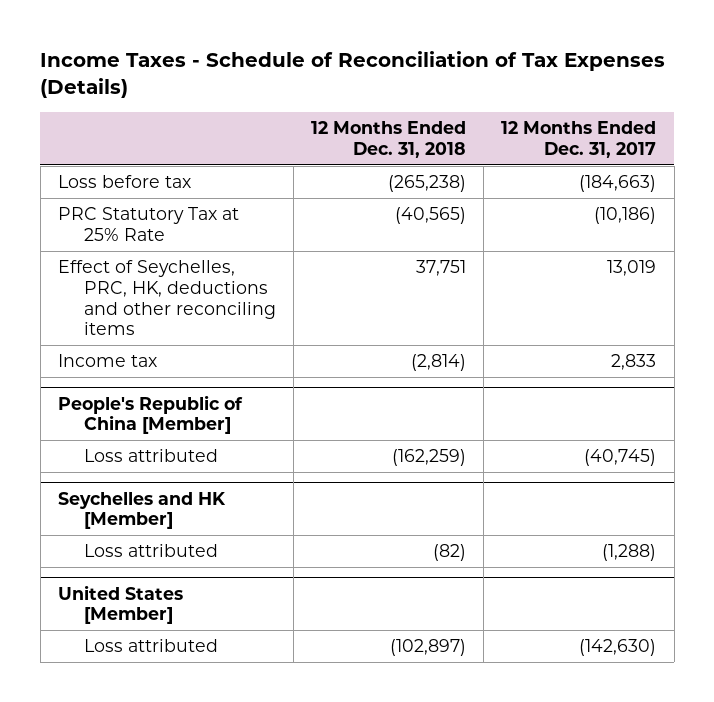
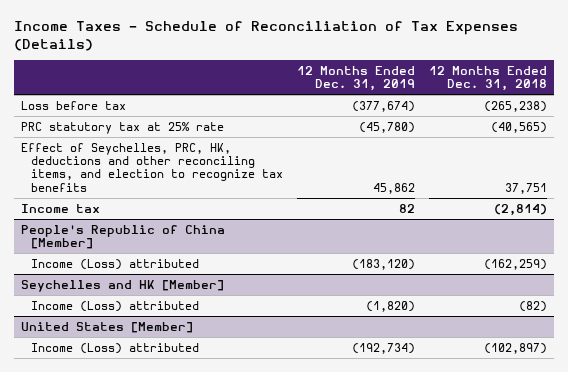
[501,120,657,158] 12 Months Ended Dec. 31, 2017 -> none
none -> [296,66,415,92] 12 Months Ended Dec. 31, 2019
[57,207,239,241] PRC Statutory Tax at 25% Rate -> [20,121,224,134] PRC statutory tax at 25% rate
[57,260,276,336] Effect of Seychelles, PRC, HK, deductions and other reconciling items -> [20,142,283,192] Effect of Seychelles, PRC, HK, deductions and other reconciling items, and election to recognize tax benefits
[83,449,218,463] Loss attributed -> [30,258,199,270] Income (Loss) attributed
[83,544,218,558] Loss attributed -> [30,300,199,312] Income (Loss) attributed
[83,639,218,653] Loss attributed -> [30,342,199,354] Income (Loss) attributed

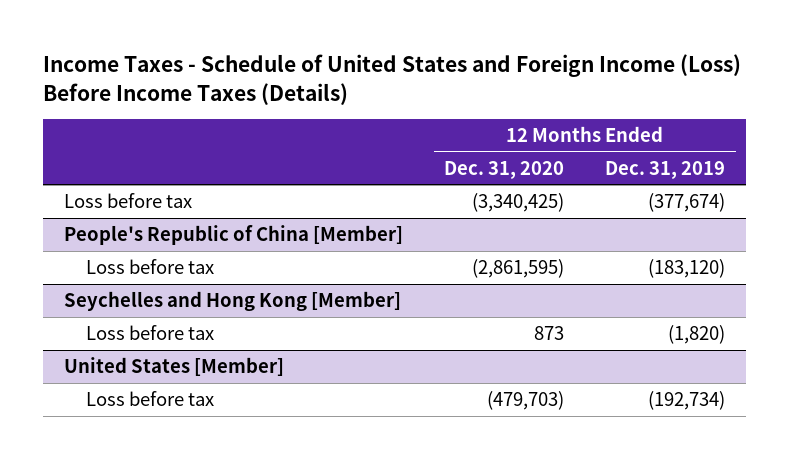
[13,21,518,51] Income Taxes - Schedule of Reconciliation of Tax Expenses (Details) -> [43,54,742,105] Income Taxes - Schedule of United States and Foreign Income (Loss) Before Income Taxes (Details)
[428,66,547,92] 12 Months Ended Dec. 31, 2018 -> none
none -> [444,160,565,179] Dec. 31, 2020
[20,121,224,134] PRC statutory tax at 25% rate -> none
[20,142,283,192] Effect of Seychelles, PRC, HK, deductions and other reconciling items, and election to recognize tax benefits -> none
[20,203,100,213] Income tax -> none
[30,258,199,270] Income (Loss) attributed -> [86,259,215,275] Loss before tax
[20,279,224,292] Seychelles and HK [Member] -> [64,291,402,312] Seychelles and Hong Kong [Member]
[30,300,199,312] Income (Loss) attributed -> [86,325,215,341] Loss before tax
[30,342,199,354] Income (Loss) attributed -> [86,391,215,407] Loss before tax

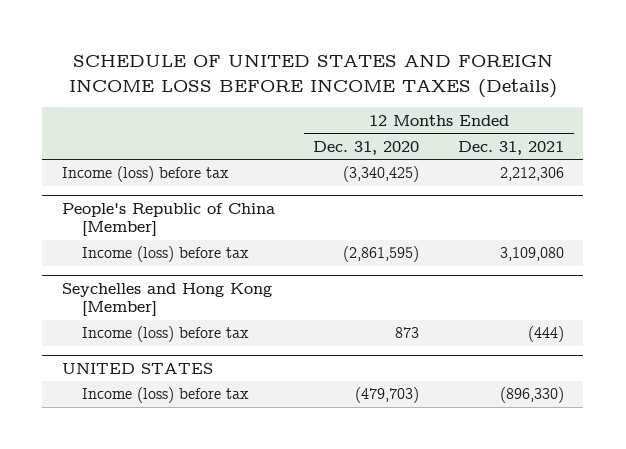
[43,54,742,105] Income Taxes - Schedule of United States and Foreign Income (Loss) Before Income Taxes (Details) -> [68,53,557,98] SCHEDULE OF UNITED STATES AND FOREIGN INCOME LOSS BEFORE INCOME TAXES (Details)
[605,160,726,179] Dec. 31, 2019 -> none
none -> [458,140,565,155] Dec. 31, 2021
[64,193,193,209] Loss before tax -> [61,166,229,183] Income (loss) before tax
[86,259,215,275] Loss before tax -> [81,246,249,263] Income (loss) before tax
[86,325,215,341] Loss before tax -> [81,326,249,343] Income (loss) before tax
[64,357,285,377] United States [Member] -> [61,362,213,374] UNITED STATES
[86,391,215,407] Loss before tax -> [81,387,249,404] Income (loss) before tax

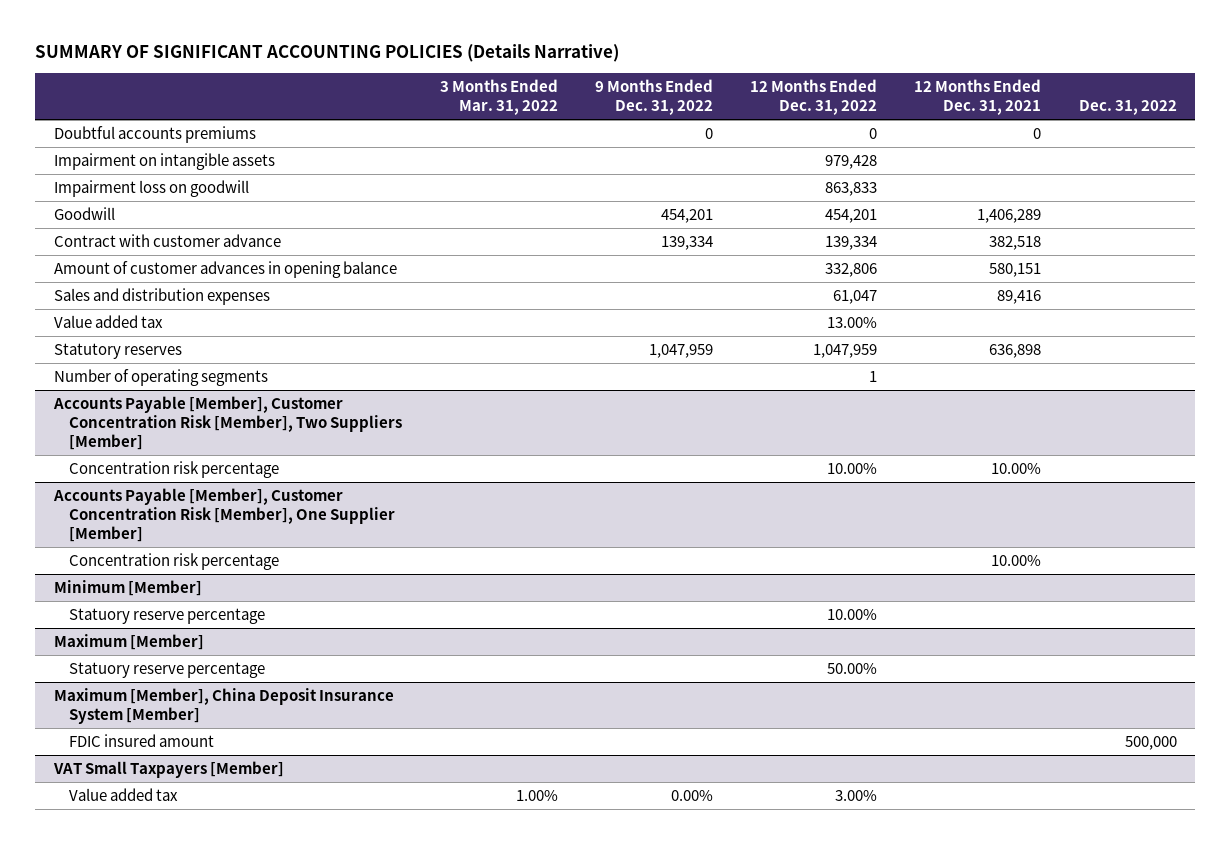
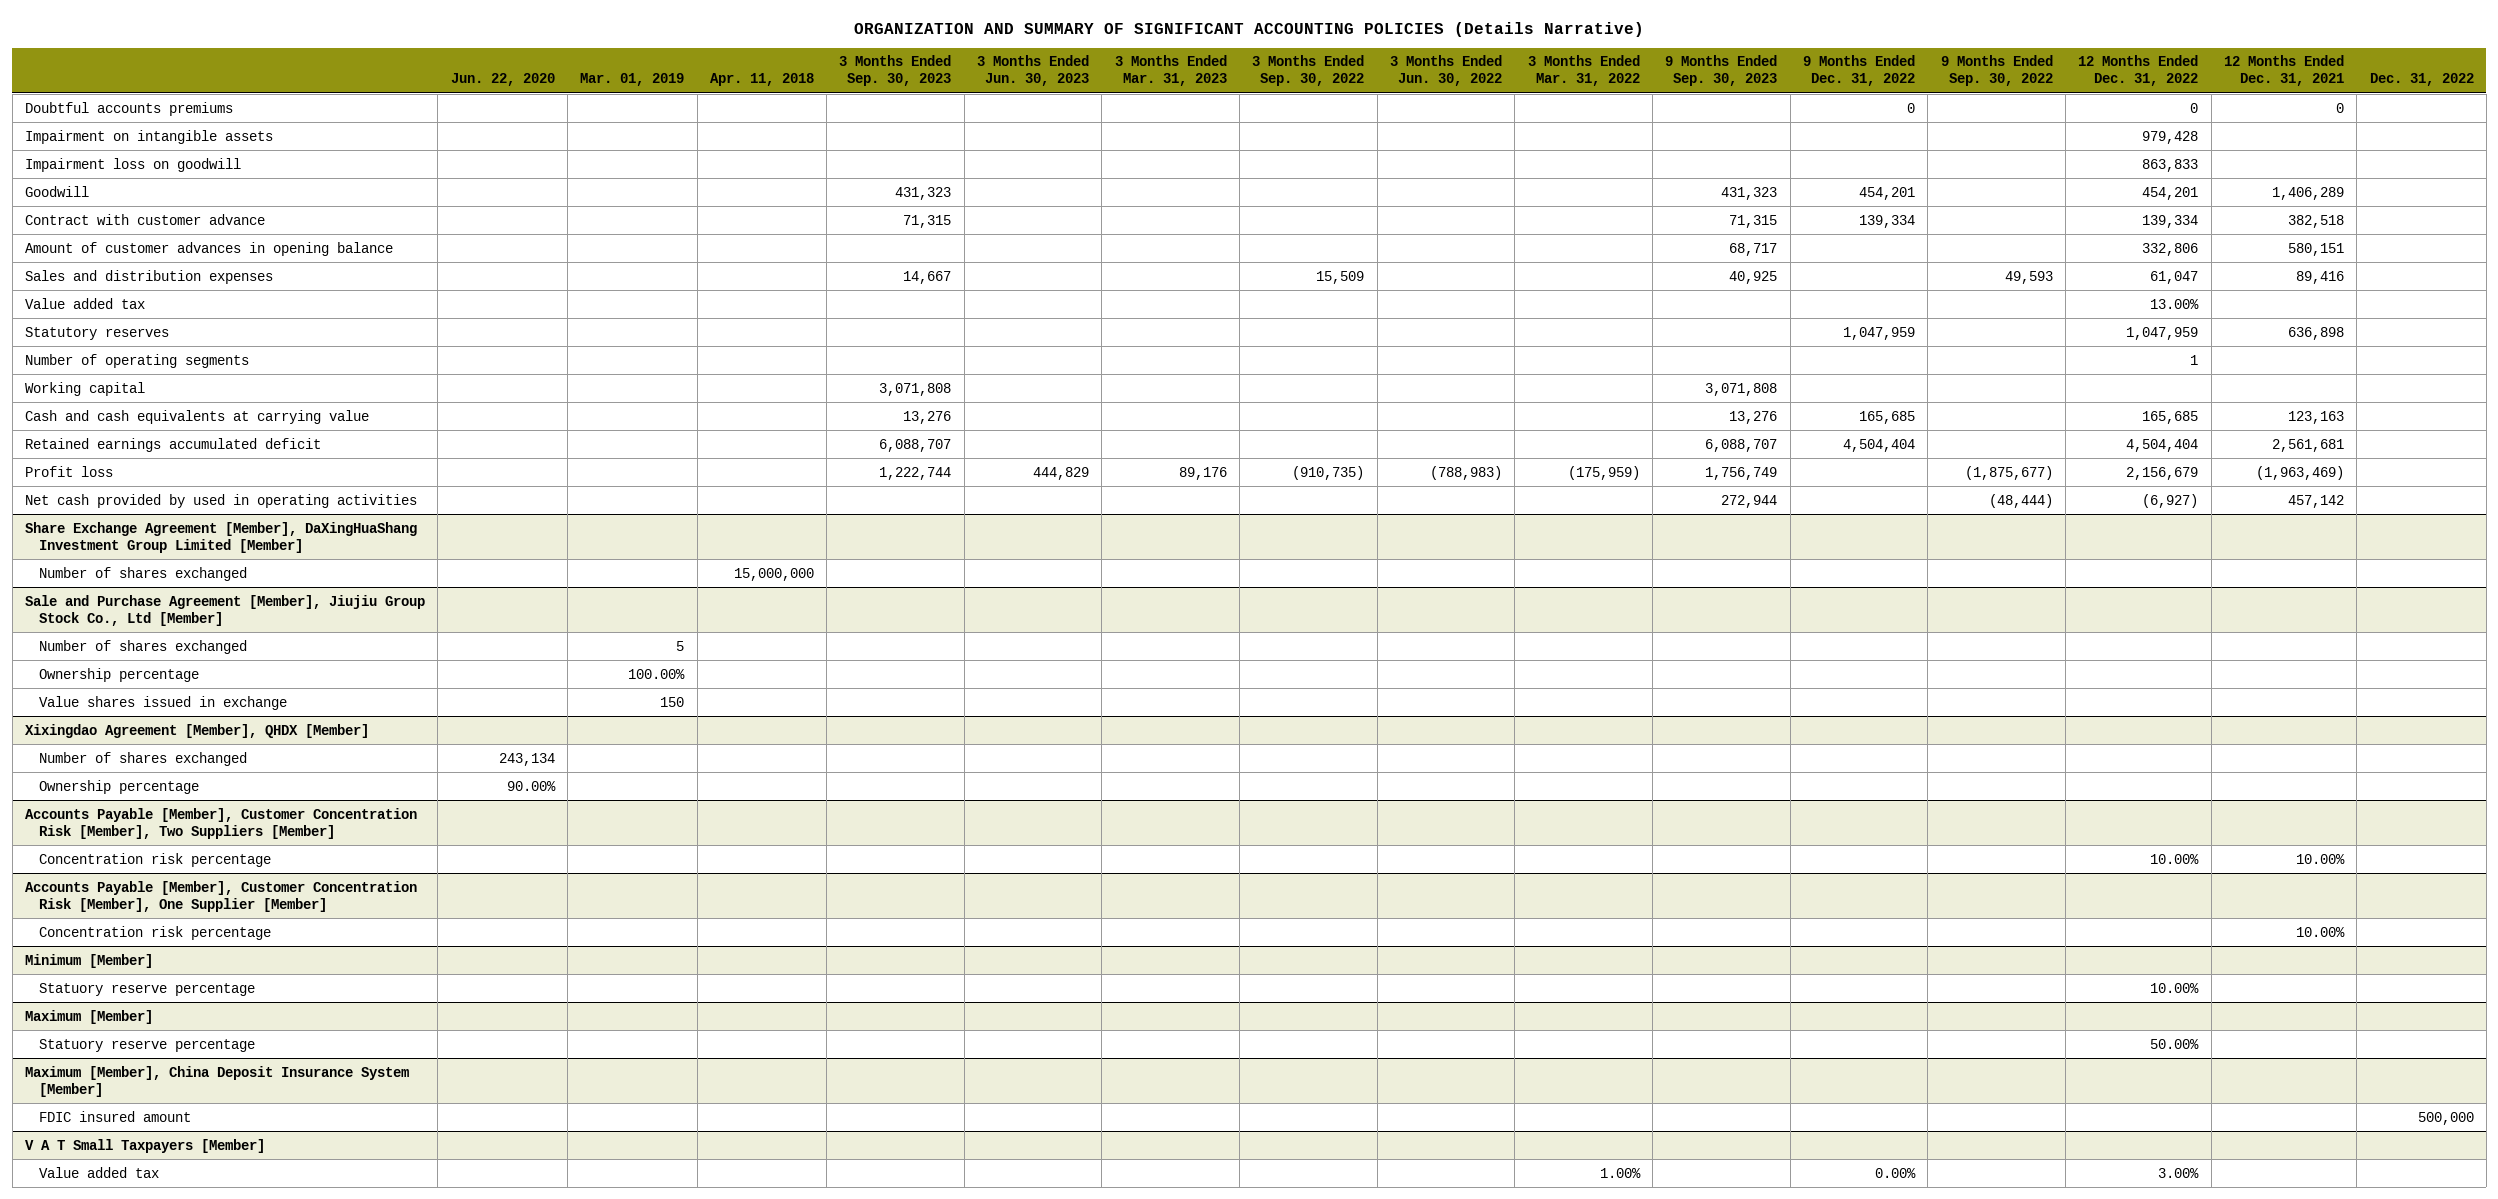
[35,44,620,63] SUMMARY OF SIGNIFICANT ACCOUNTING POLICIES (Details Narrative) -> [854,21,1645,37] ORGANIZATION AND SUMMARY OF SIGNIFICANT ACCOUNTING POLICIES (Details Narrative)
none -> [450,73,555,87] Jun. 22, 2020
none -> [580,73,685,87] Mar. 01, 2019
none -> [709,73,814,87] Apr. 11, 2018
none -> [839,55,952,87] 3 Months Ended Sep. 30, 2023
none -> [977,55,1090,87] 3 Months Ended Jun. 30, 2023
none -> [1114,55,1227,87] 3 Months Ended Mar. 31, 2023
none -> [1252,55,1365,87] 3 Months Ended Sep. 30, 2022
none -> [1390,55,1503,87] 3 Months Ended Jun. 30, 2022
none -> [1665,55,1778,87] 9 Months Ended Sep. 30, 2023
none -> [1940,55,2053,87] 9 Months Ended Sep. 30, 2022
none -> [24,381,145,396] Working capital
none -> [24,409,369,424] Cash and cash equivalents at carrying value
none -> [24,437,321,452] Retained earnings accumulated deficit
none -> [24,465,113,477] Profit loss
none -> [24,493,417,508] Net cash provided by used in operating activities
none -> [24,521,417,553] Share Exchange Agreement [Member], DaXingHuaShang Investment Group Limited [Member]
none -> [38,566,247,581] Number of shares exchanged
none -> [24,594,425,626] Sale and Purchase Agreement [Member], Jiujiu Group Stock Co., Ltd [Member]
none -> [38,639,247,654] Number of shares exchanged
none -> [38,667,199,682] Ownership percentage
none -> [38,695,287,710] Value shares issued in exchange
none -> [24,723,369,738] Xixingdao Agreement [Member], QHDX [Member]
none -> [38,751,247,766] Number of shares exchanged
none -> [38,779,199,794] Ownership percentage
[52,760,284,778] VAT Small Taxpayers [Member] -> [24,1138,265,1153] V A T Small Taxpayers [Member]

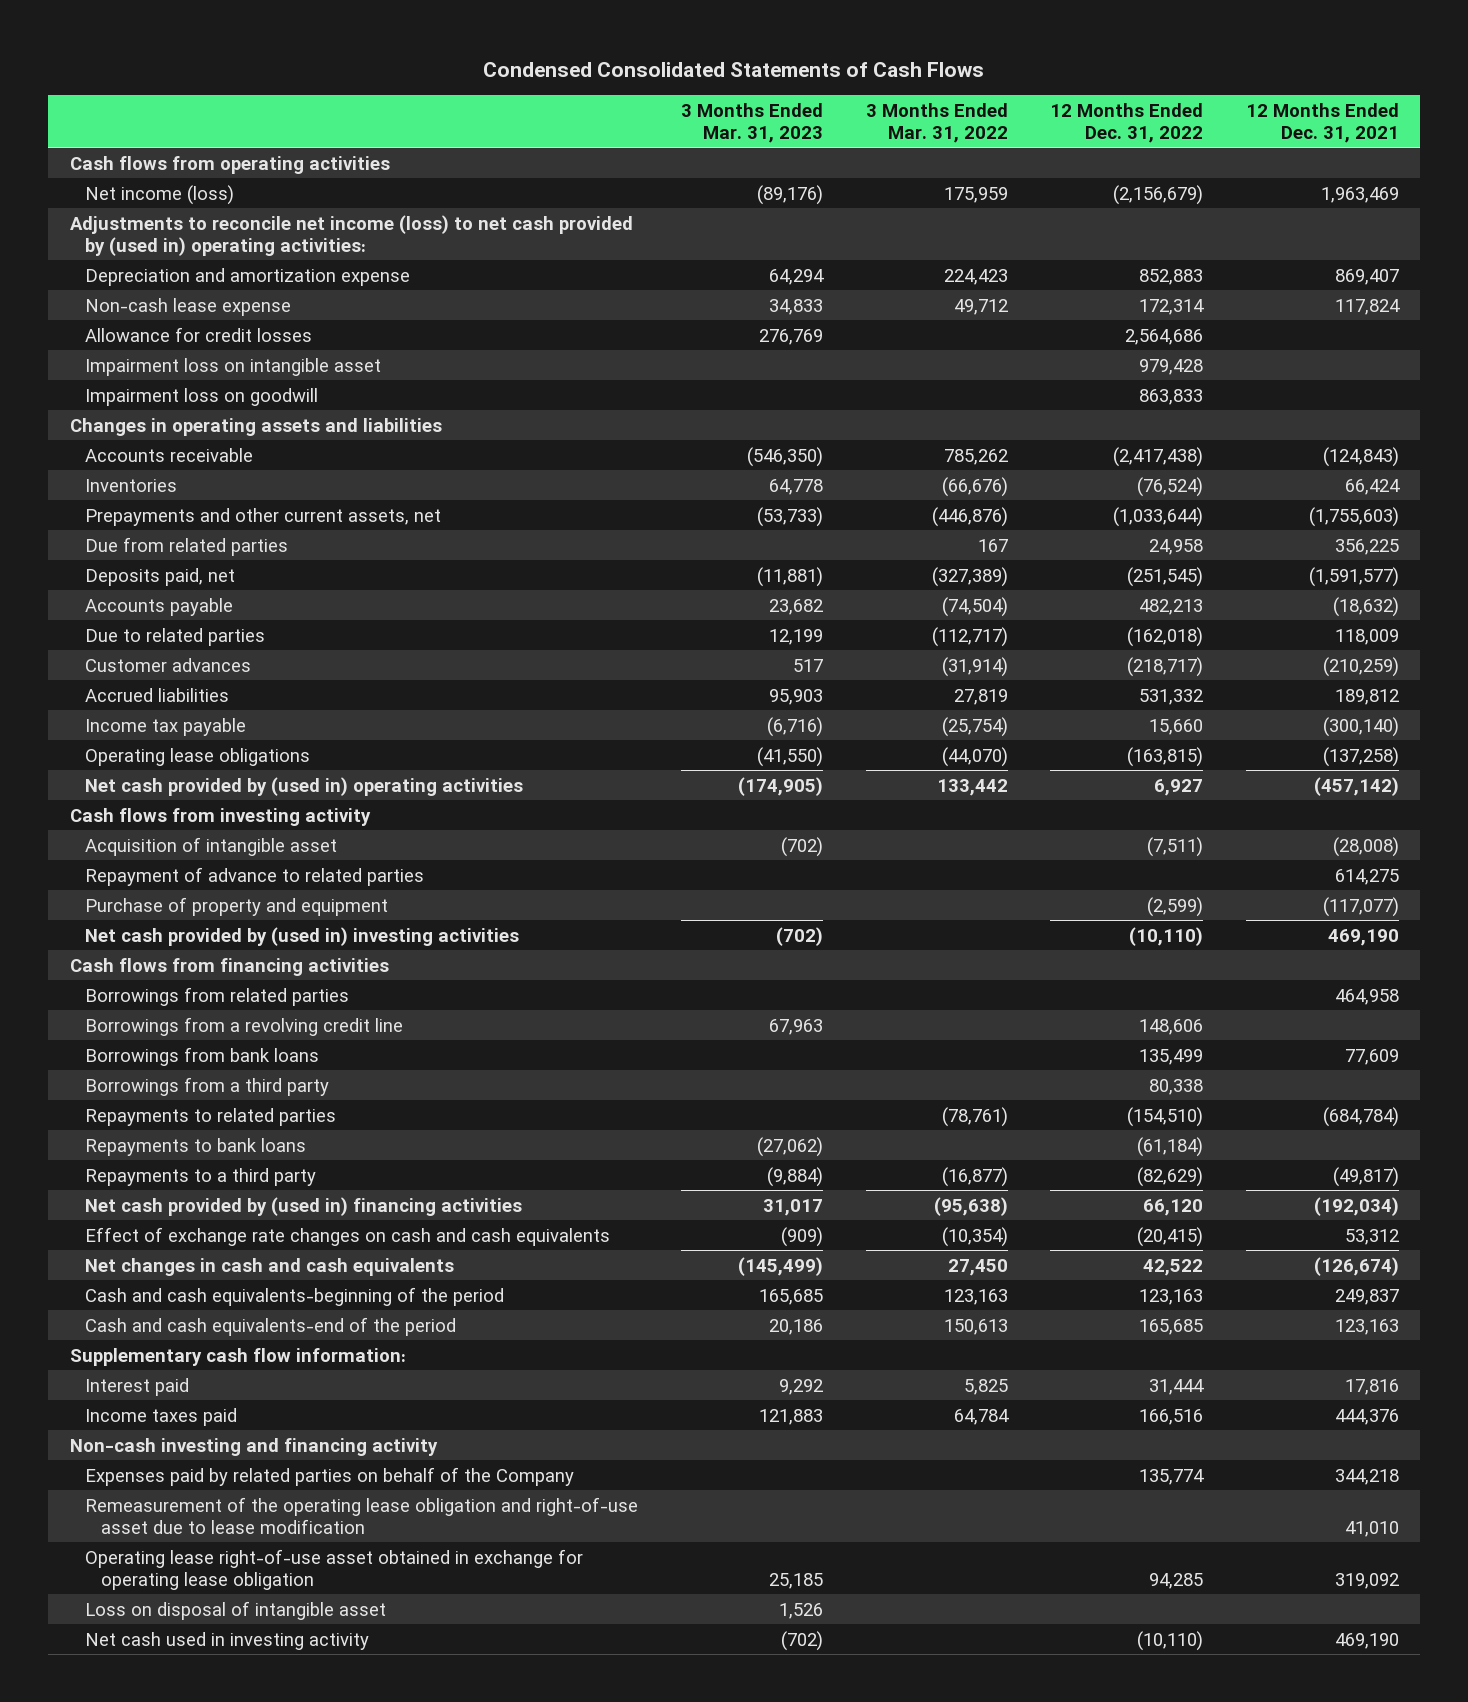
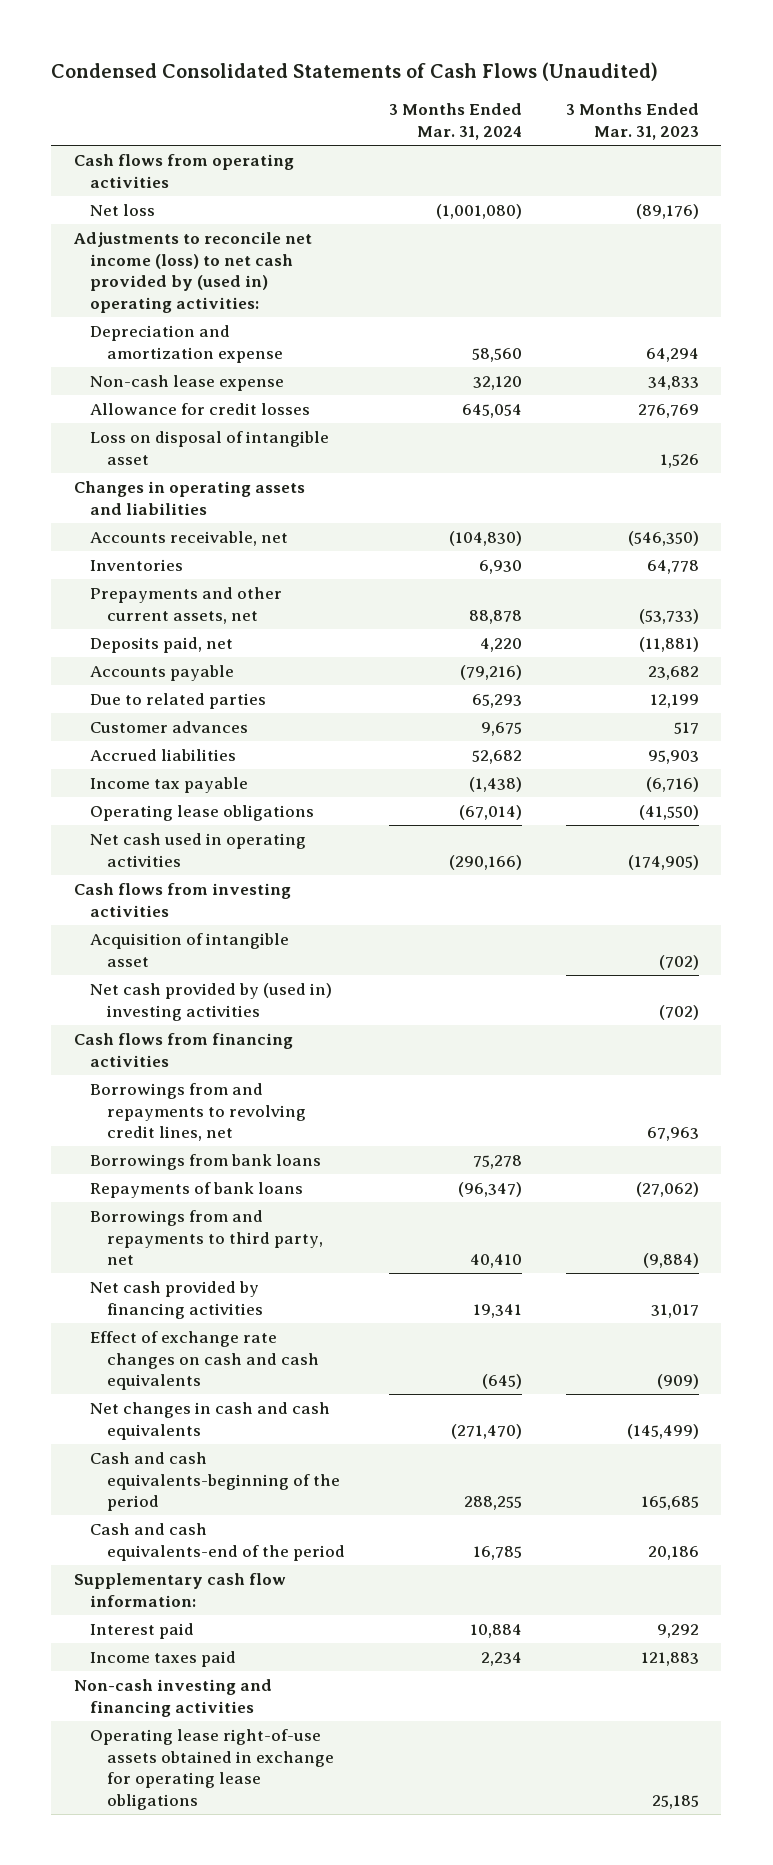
[483,61,985,77] Condensed Consolidated Statements of Cash Flows -> [51,62,659,82] Condensed Consolidated Statements of Cash Flows (Unaudited)
[865,102,1008,143] 3 Months Ended Mar. 31, 2022 -> none
[1050,102,1204,143] 12 Months Ended Dec. 31, 2022 -> none
[1245,102,1399,143] 12 Months Ended Dec. 31, 2021 -> none
none -> [389,103,523,140] 3 Months Ended Mar. 31, 2024
[85,184,235,205] Net income (loss) -> [90,203,156,216] Net loss
[85,357,382,376] Impairment loss on intangible asset -> none
[85,387,319,406] Impairment loss on goodwill -> none
[85,1600,387,1620] Loss on disposal of intangible asset -> [90,430,330,465] Loss on disposal of intangible asset
[85,447,254,462] Accounts receivable -> [90,530,289,546] Accounts receivable, net
[85,536,289,556] Due from related parties -> none
[85,776,524,796] Net cash provided by (used in) operating activities -> [90,832,307,867] Net cash used in operating activities
[69,807,371,826] Cash flows from investing activity -> [73,882,291,917] Cash flows from investing activities
[85,866,425,886] Repayment of advance to related parties -> none
[85,896,389,916] Purchase of property and equipment -> none
[85,986,350,1006] Borrowings from related parties -> none
[85,1016,404,1036] Borrowings from a revolving credit line -> [90,1082,306,1142] Borrowings from and repayments to revolving credit lines, net
[85,1076,330,1096] Borrowings from a third party -> none
[85,1107,337,1126] Repayments to related parties -> none
[85,1137,307,1156] Repayments to bank loans -> [90,1181,304,1198] Repayments of bank loans
[85,1167,317,1186] Repayments to a third party -> [90,1209,323,1266] Borrowings from and repayments to third party, net
[85,1196,523,1216] Net cash provided by (used in) financing activities -> [90,1280,263,1319] Net cash provided by financing activities
[85,1466,575,1486] Expenses paid by related parties on behalf of the Company -> none
[85,1496,639,1534] Remeasurement of the operating lease obligation and right-of-use asset due to lease modification -> none
[85,1631,370,1650] Net cash used in investing activity -> none
[69,1437,438,1456] Non-cash investing and financing activity -> [73,1678,272,1717] Non-cash investing and financing activities
[85,1548,584,1590] Operating lease right-of-use asset obtained in exchange for operating lease obligation -> [90,1728,334,1811] Operating lease right-of-use assets obtained in exchange for operating lease obligations

